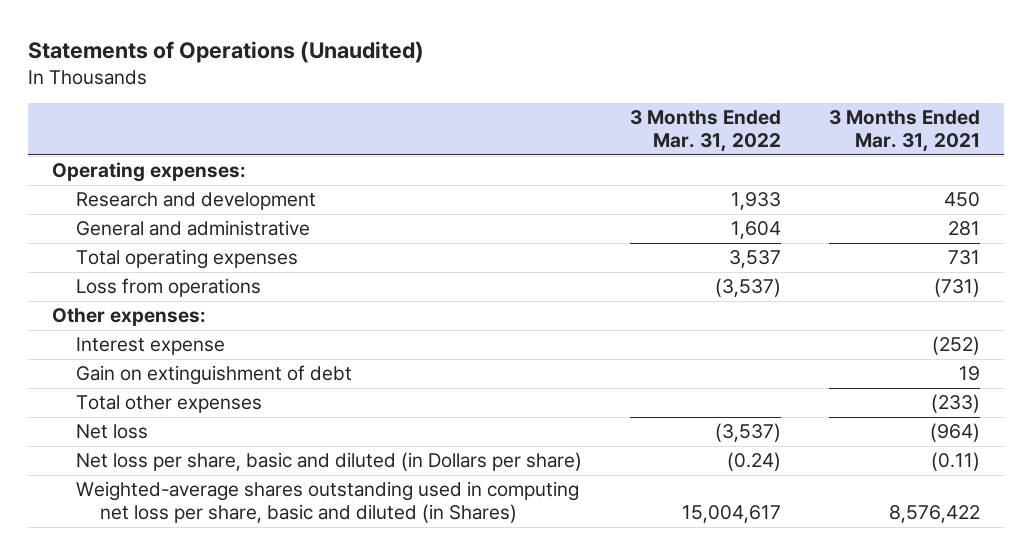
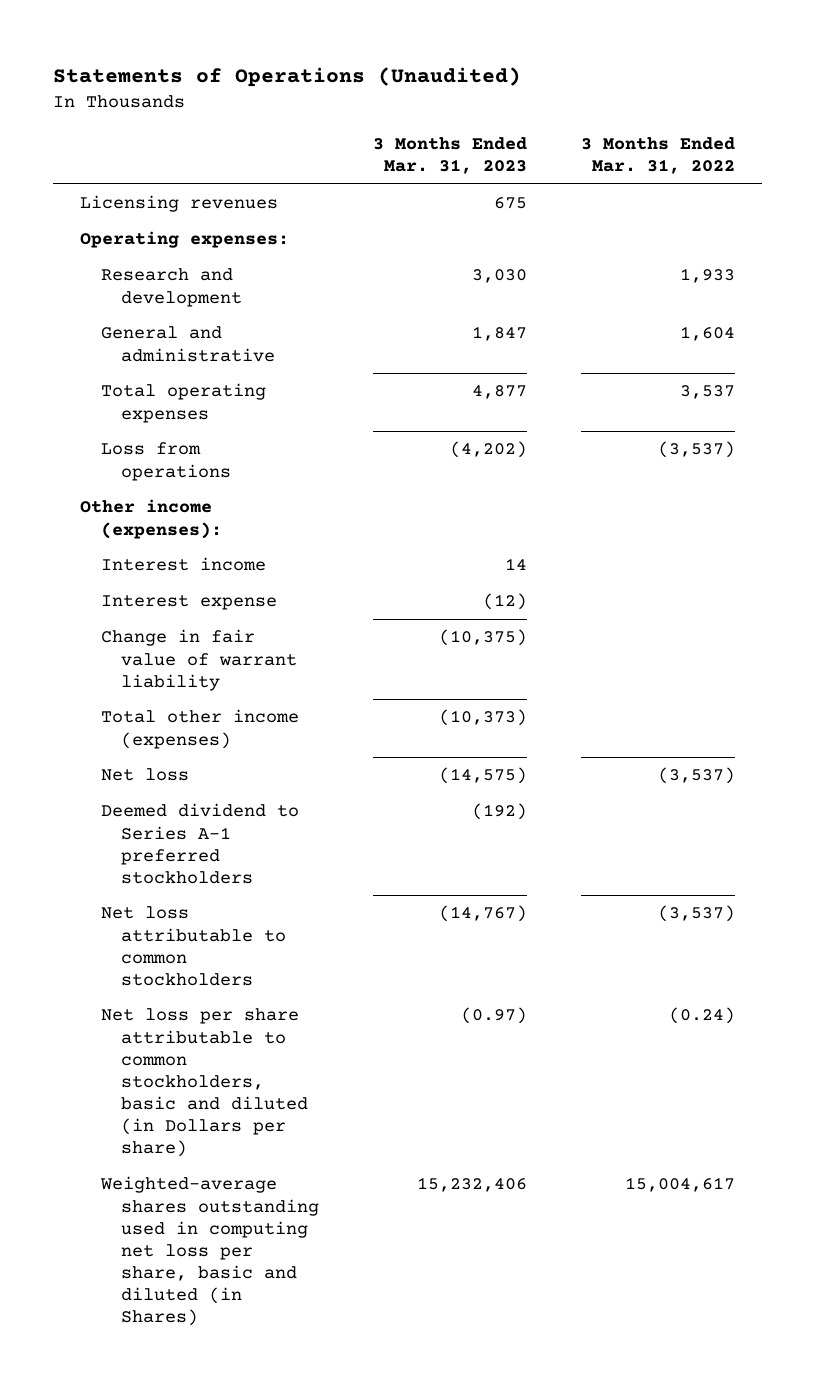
[828,110,980,153] 3 Months Ended Mar. 31, 2021 -> none
none -> [373,137,528,175] 3 Months Ended Mar. 31, 2023
none -> [79,195,278,213] Licensing revenues
[51,308,206,327] Other expenses: -> [79,499,222,539] Other income (expenses):
none -> [100,557,266,572] Interest income
[75,365,352,386] Gain on extinguishment of debt -> none
[75,395,262,414] Total other expenses -> [100,629,298,691] Change in fair value of warrant liability
none -> [100,709,299,749] Total other income (expenses)
none -> [100,803,299,884] Deemed dividend to Series A-1 preferred stockholders
none -> [100,906,287,986] Net loss attributable to common stockholders
[75,452,582,472] Net loss per share, basic and diluted (in Dollars per share) -> [100,1008,309,1158] Net loss per share attributable to common stockholders, basic and diluted (in Dollars per share)

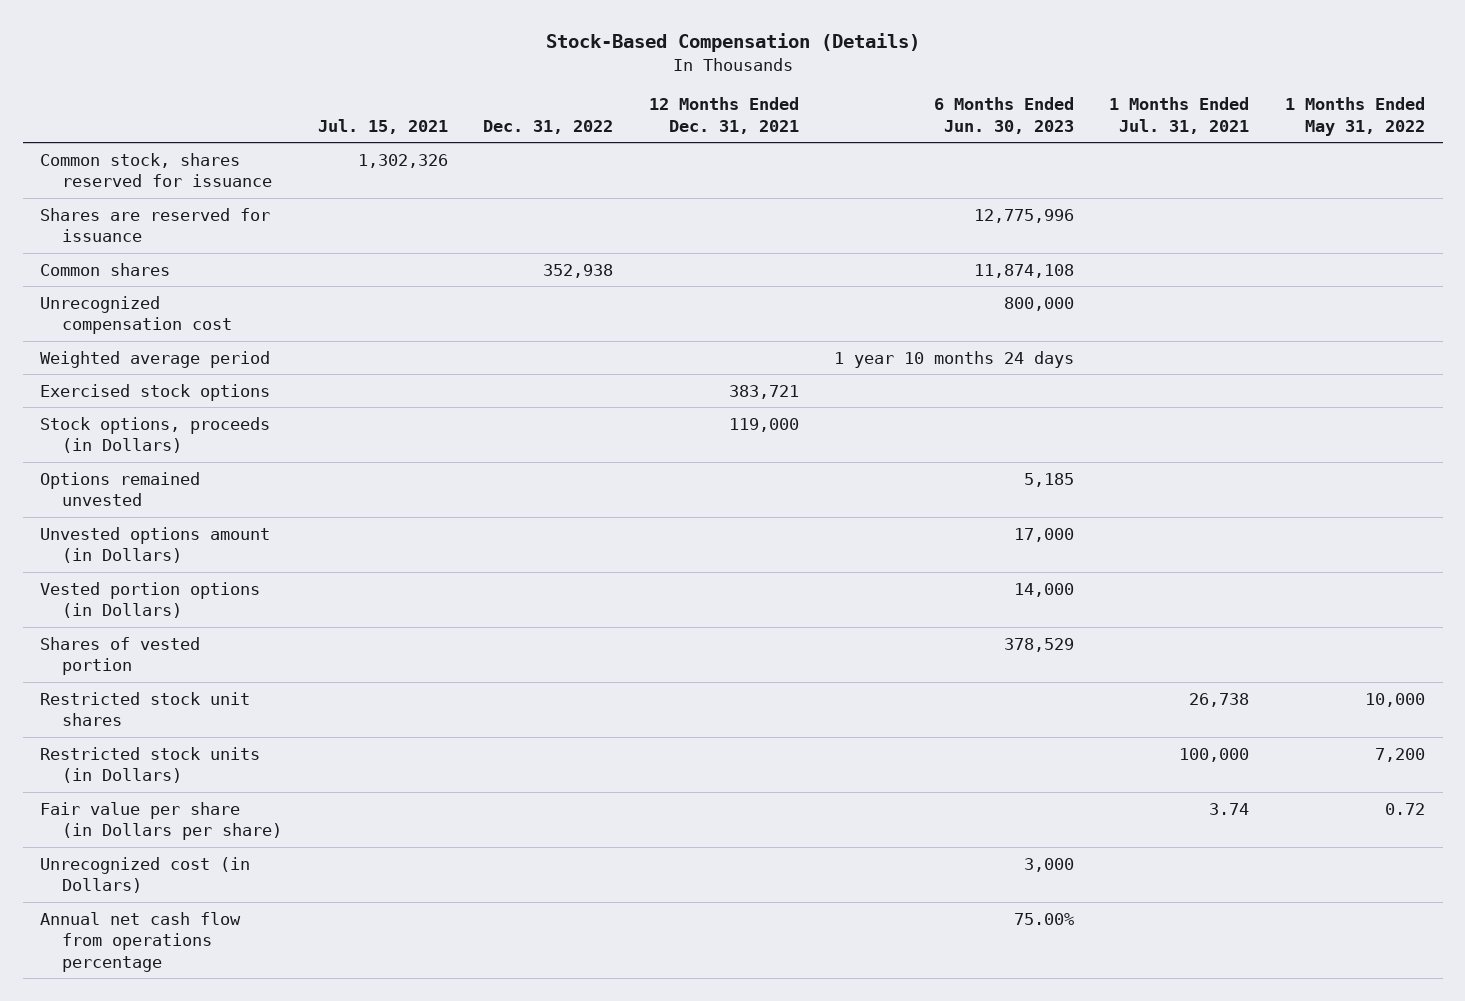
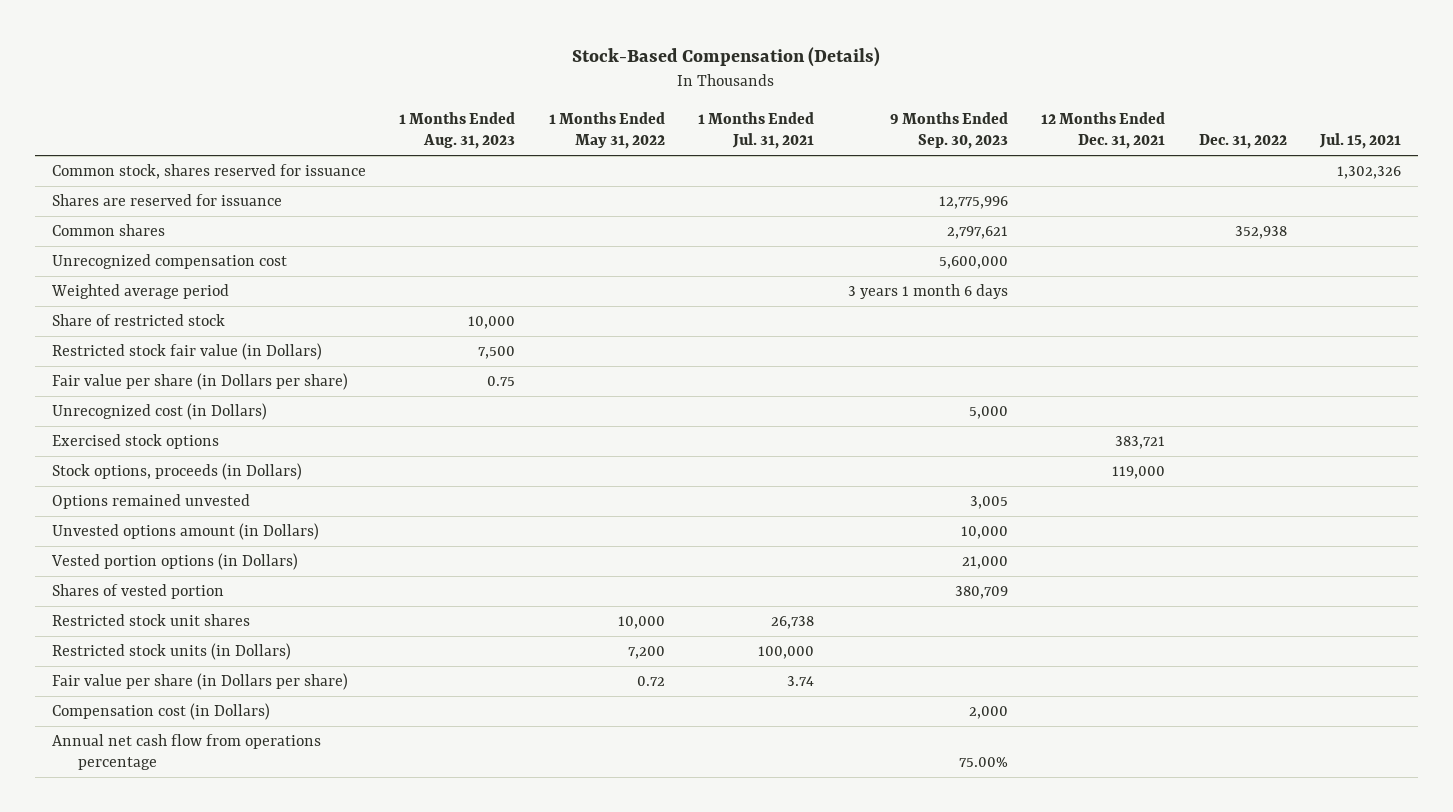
[933,97,1074,134] 6 Months Ended Jun. 30, 2023 -> none
none -> [399,112,516,149] 1 Months Ended Aug. 31, 2023
none -> [889,112,1008,149] 9 Months Ended Sep. 30, 2023
none -> [51,314,225,327] Share of restricted stock
none -> [51,343,322,361] Restricted stock fair value (in Dollars)
none -> [51,373,348,391] Fair value per share (in Dollars per share)
[40,856,251,894] Unrecognized cost (in Dollars) -> [51,403,267,421] Unrecognized cost (in Dollars)
none -> [51,703,270,721] Compensation cost (in Dollars)

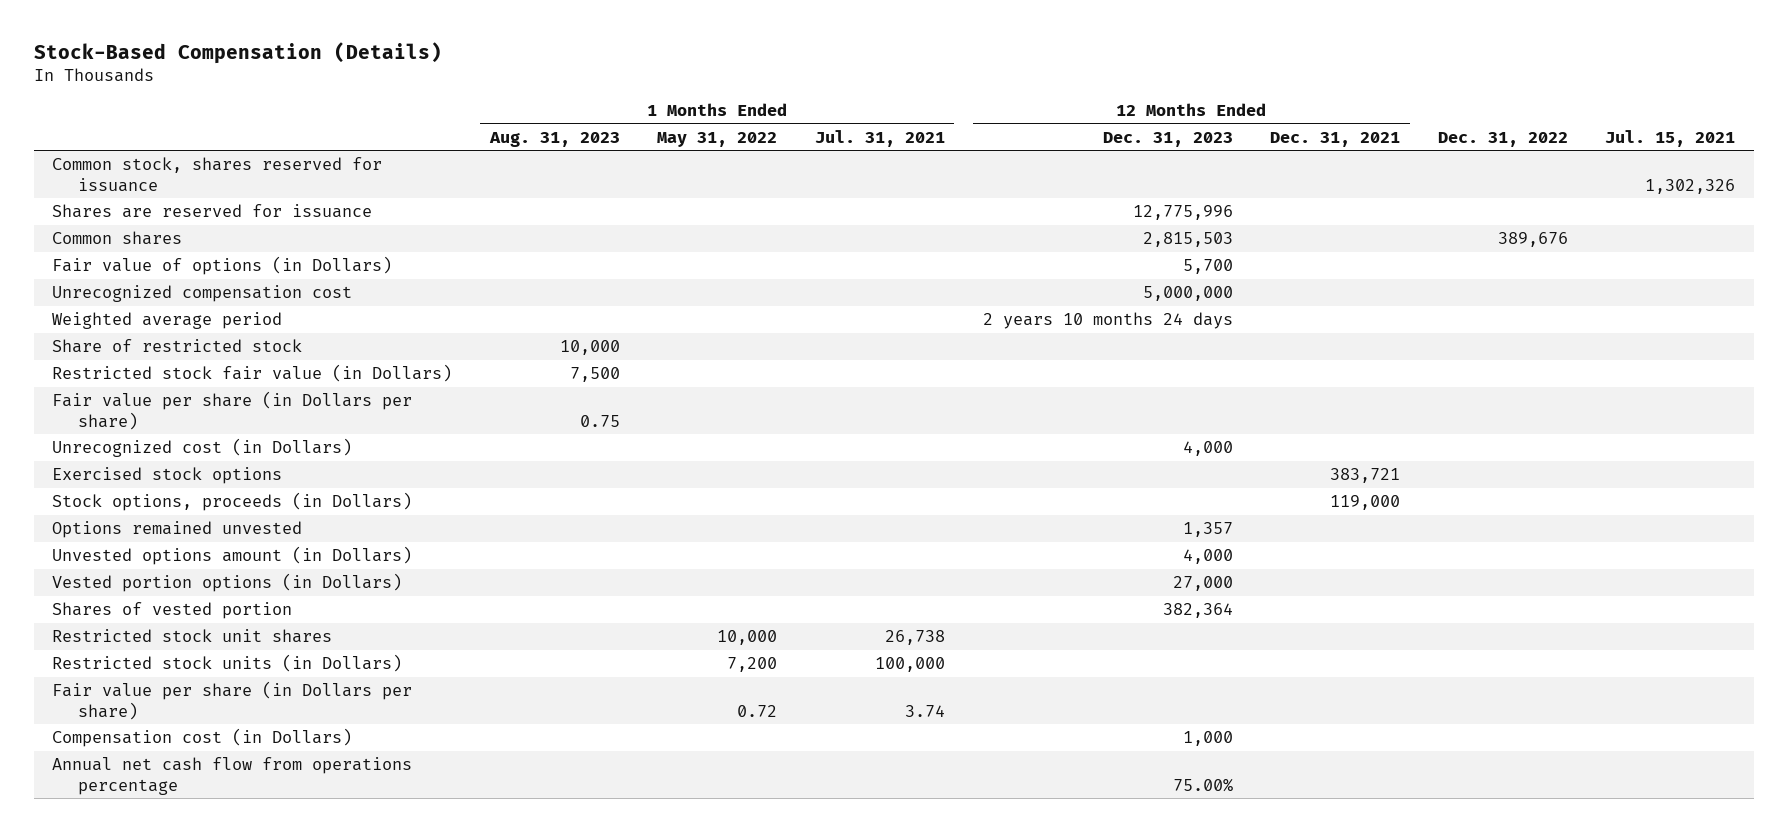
[889,112,1008,149] 9 Months Ended Sep. 30, 2023 -> none
none -> [1102,131,1233,147] Dec. 31, 2023
[1234,226,1287,240] 352,938 -> [1497,231,1568,247] 389,676
none -> [52,255,393,275] Fair value of options (in Dollars)

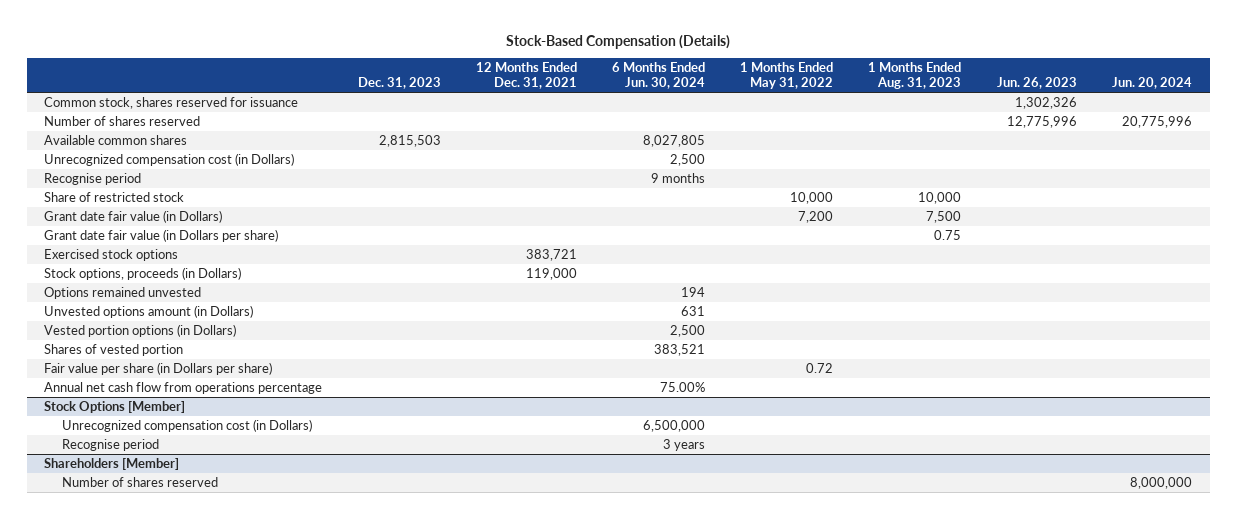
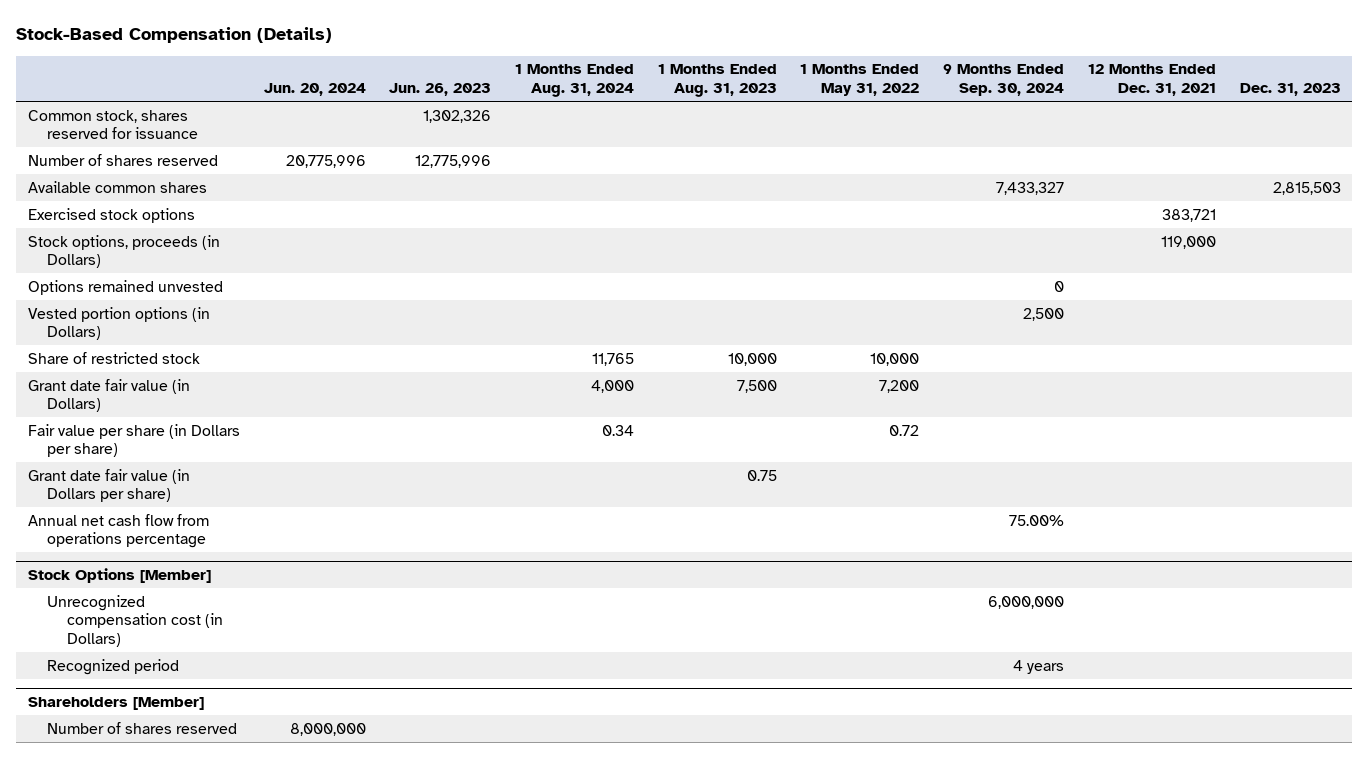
[612,61,706,90] 6 Months Ended Jun. 30, 2024 -> none
none -> [515,64,635,97] 1 Months Ended Aug. 31, 2024
none -> [943,64,1065,96] 9 Months Ended Sep. 30, 2024
[44,152,295,166] Unrecognized compensation cost (in Dollars) -> none
[44,172,142,185] Recognise period -> none
[44,304,254,318] Unvested options amount (in Dollars) -> none
[44,343,184,356] Shares of vested portion -> none
[44,191,185,202] Share of restricted stock -> [27,351,200,364] Share of restricted stock
[44,209,223,223] Grant date fair value (in Dollars) -> [27,378,190,413] Grant date fair value (in Dollars)
[44,228,279,242] Grant date fair value (in Dollars per share) -> [27,468,190,503] Grant date fair value (in Dollars per share)
[61,438,159,451] Recognise period -> [47,658,180,675] Recognized period

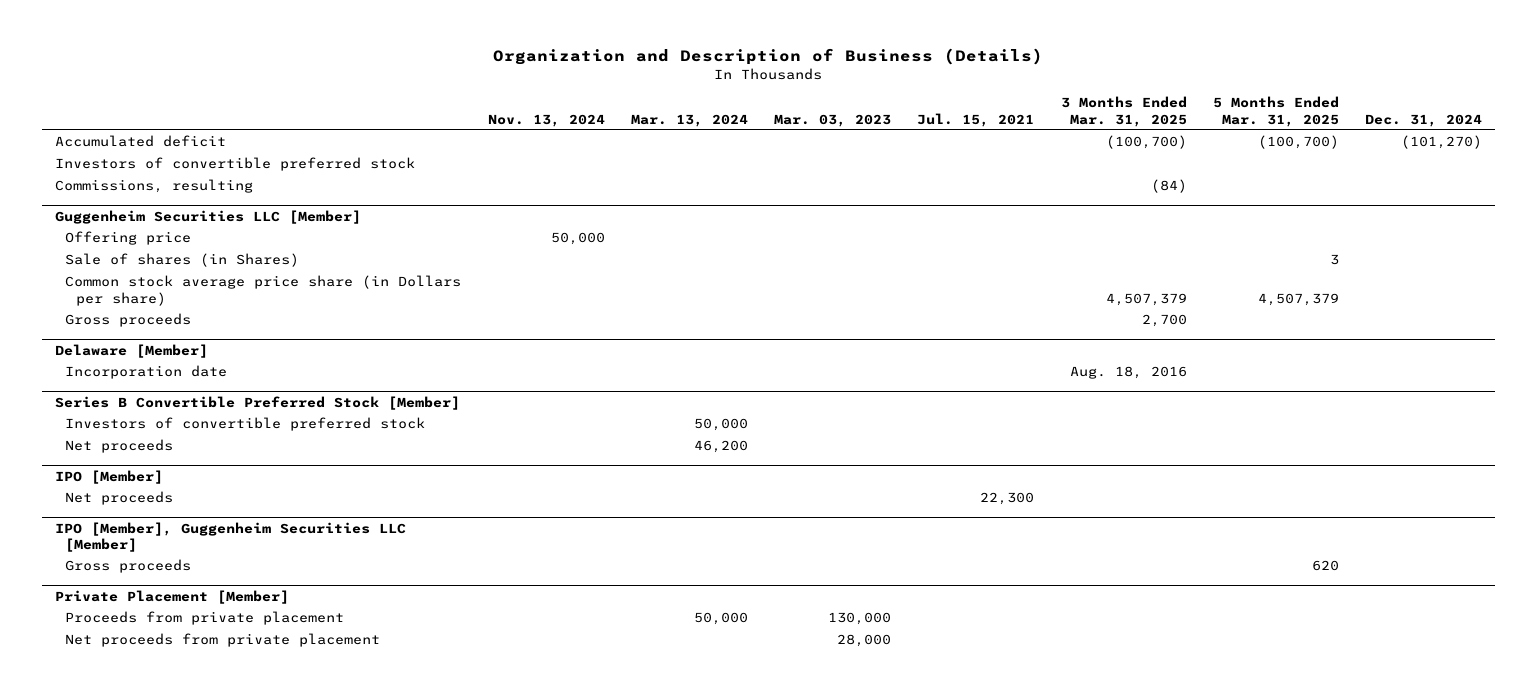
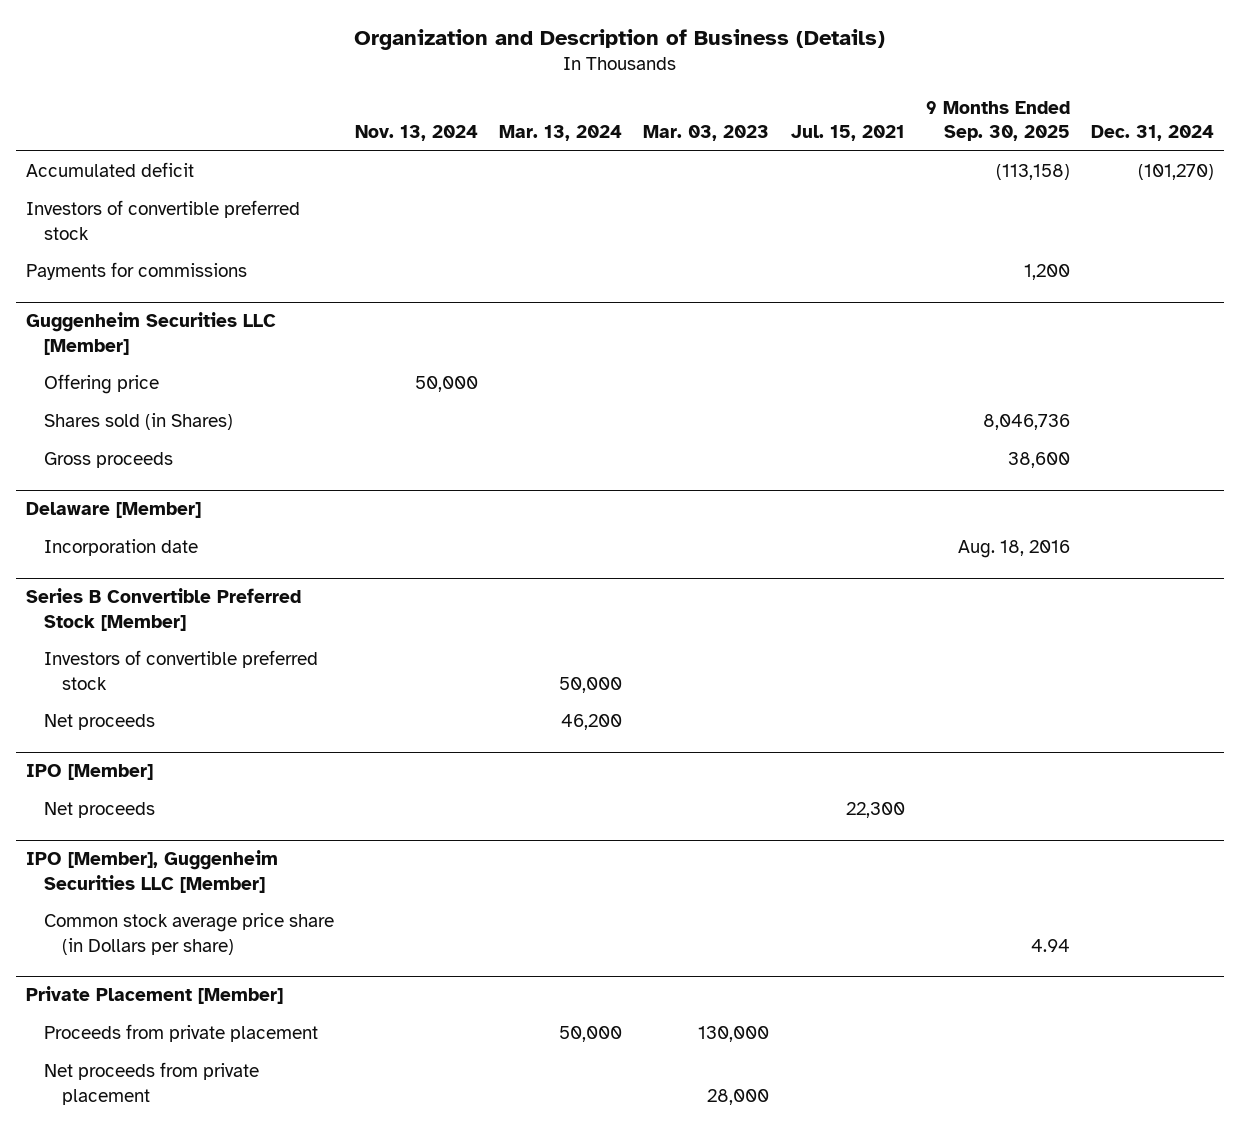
[1060,96,1187,127] 3 Months Ended Mar. 31, 2025 -> none
[1212,96,1339,127] 5 Months Ended Mar. 31, 2025 -> none
none -> [925,101,1070,142] 9 Months Ended Sep. 30, 2025
[54,179,253,194] Commissions, resulting -> none
none -> [26,262,248,281] Payments for commissions
[65,275,462,306] Common stock average price share (in Dollars per share) -> none
[65,253,300,268] Sale of shares (in Shares) -> [44,413,234,431] Shares sold (in Shares)
[65,559,192,574] Gross proceeds -> none
none -> [44,913,335,955] Common stock average price share (in Dollars per share)

